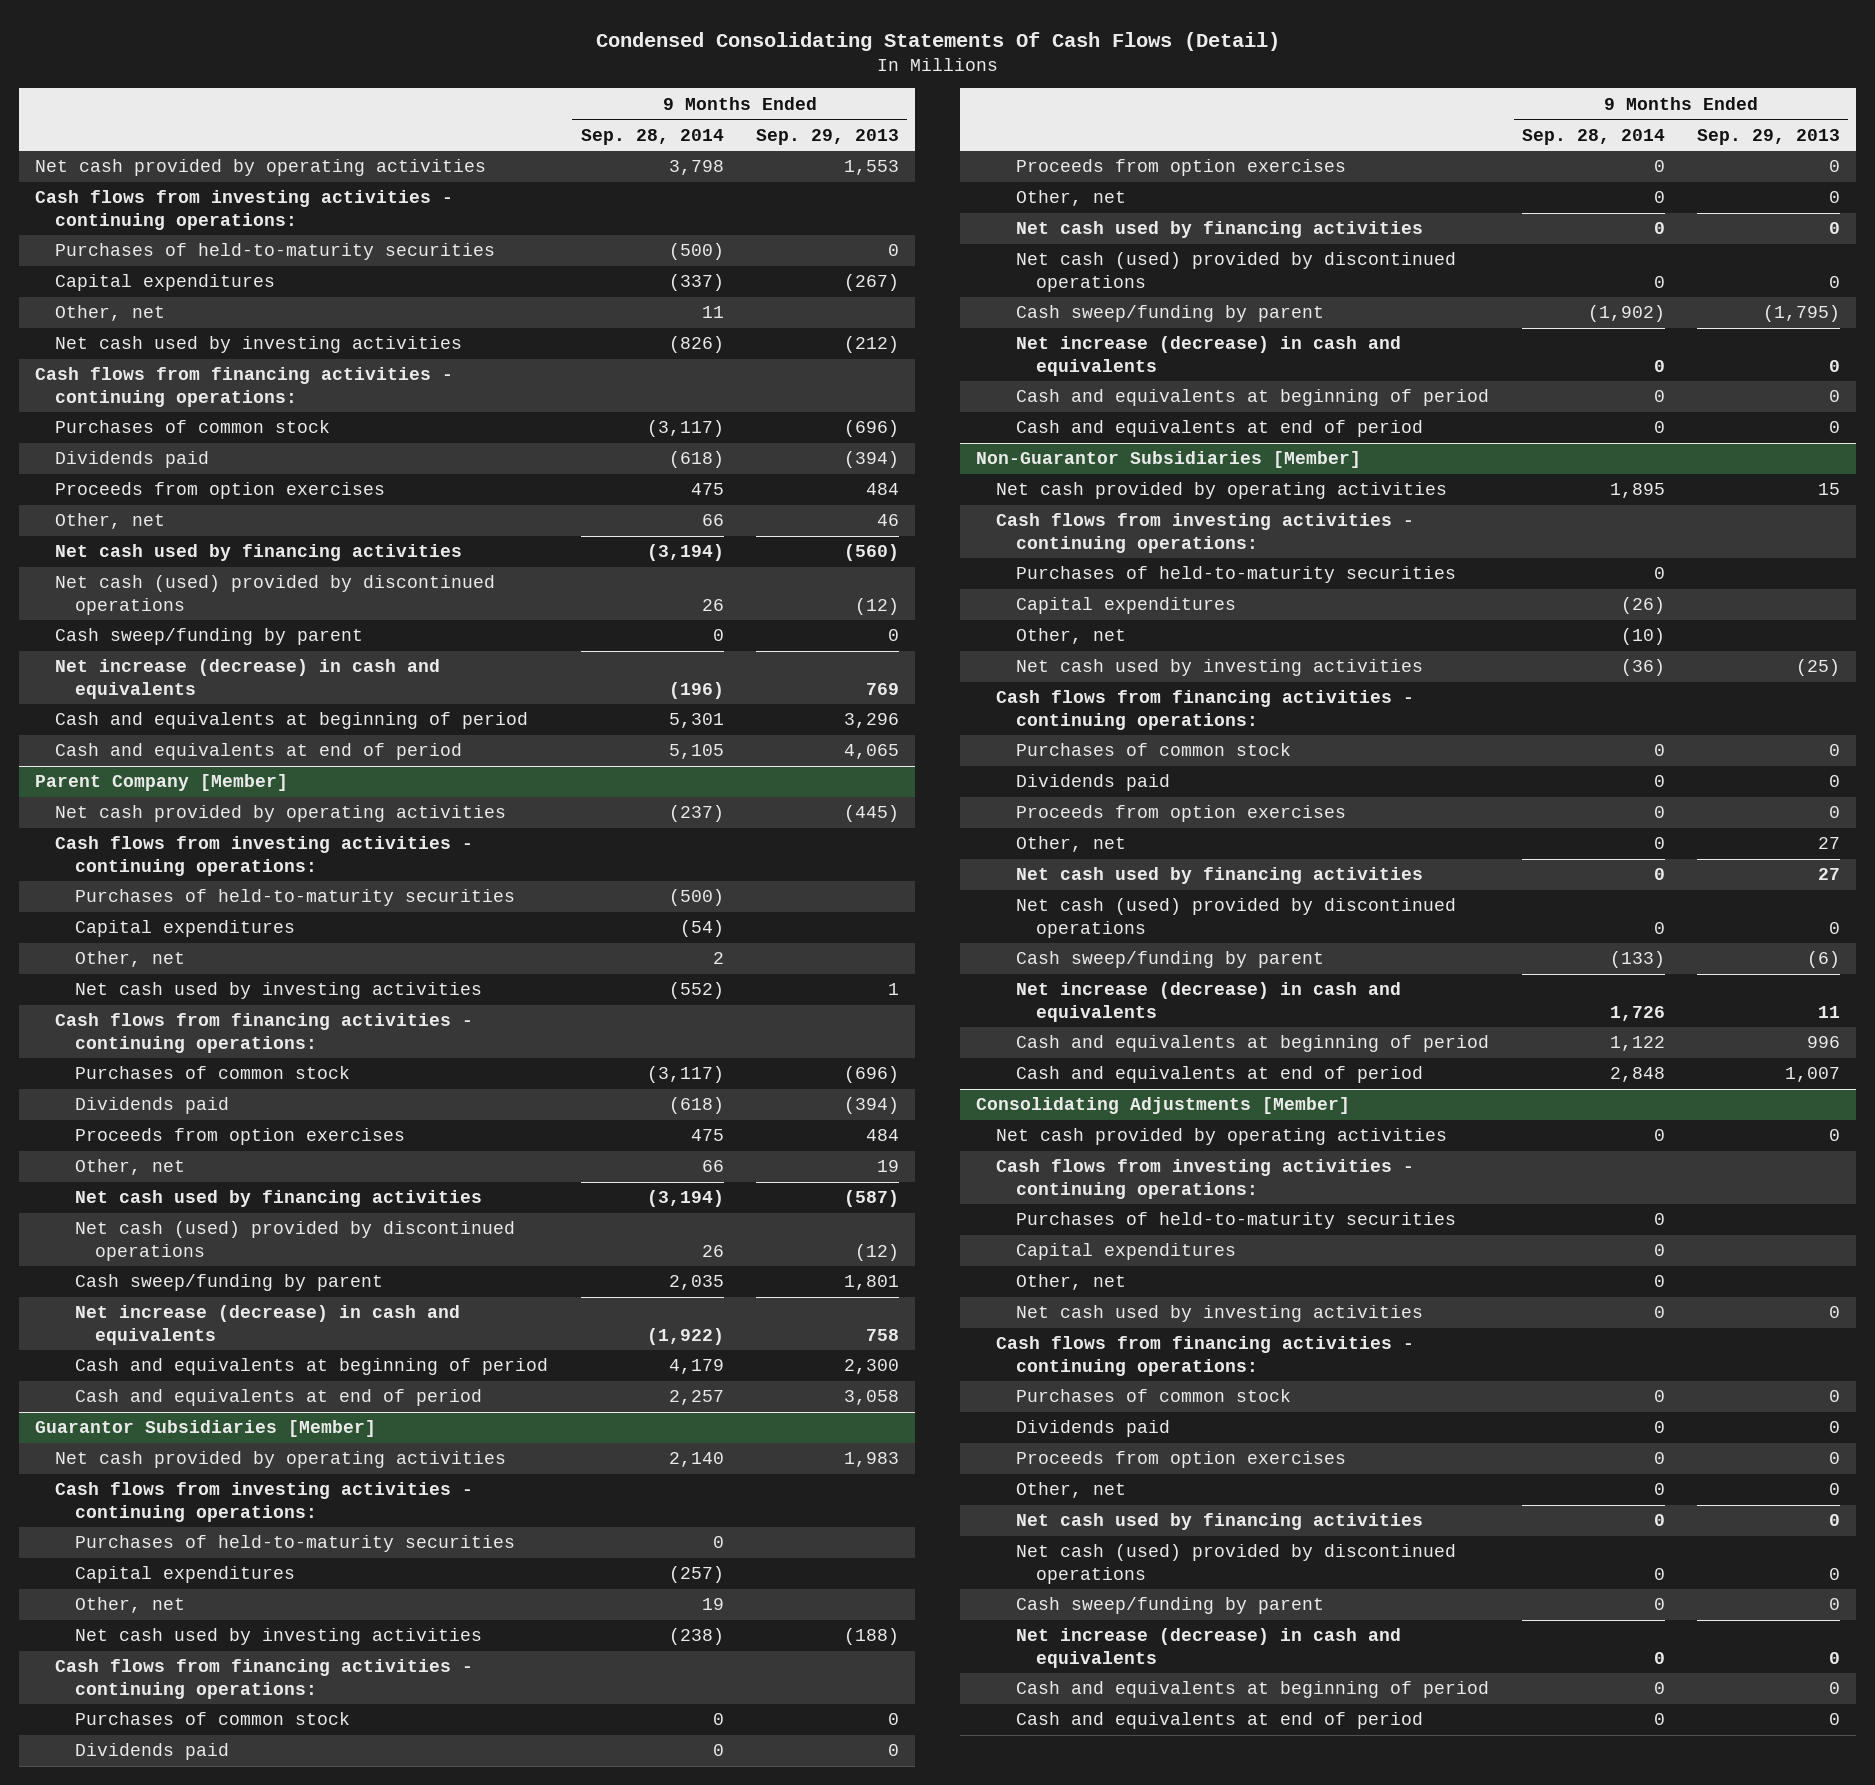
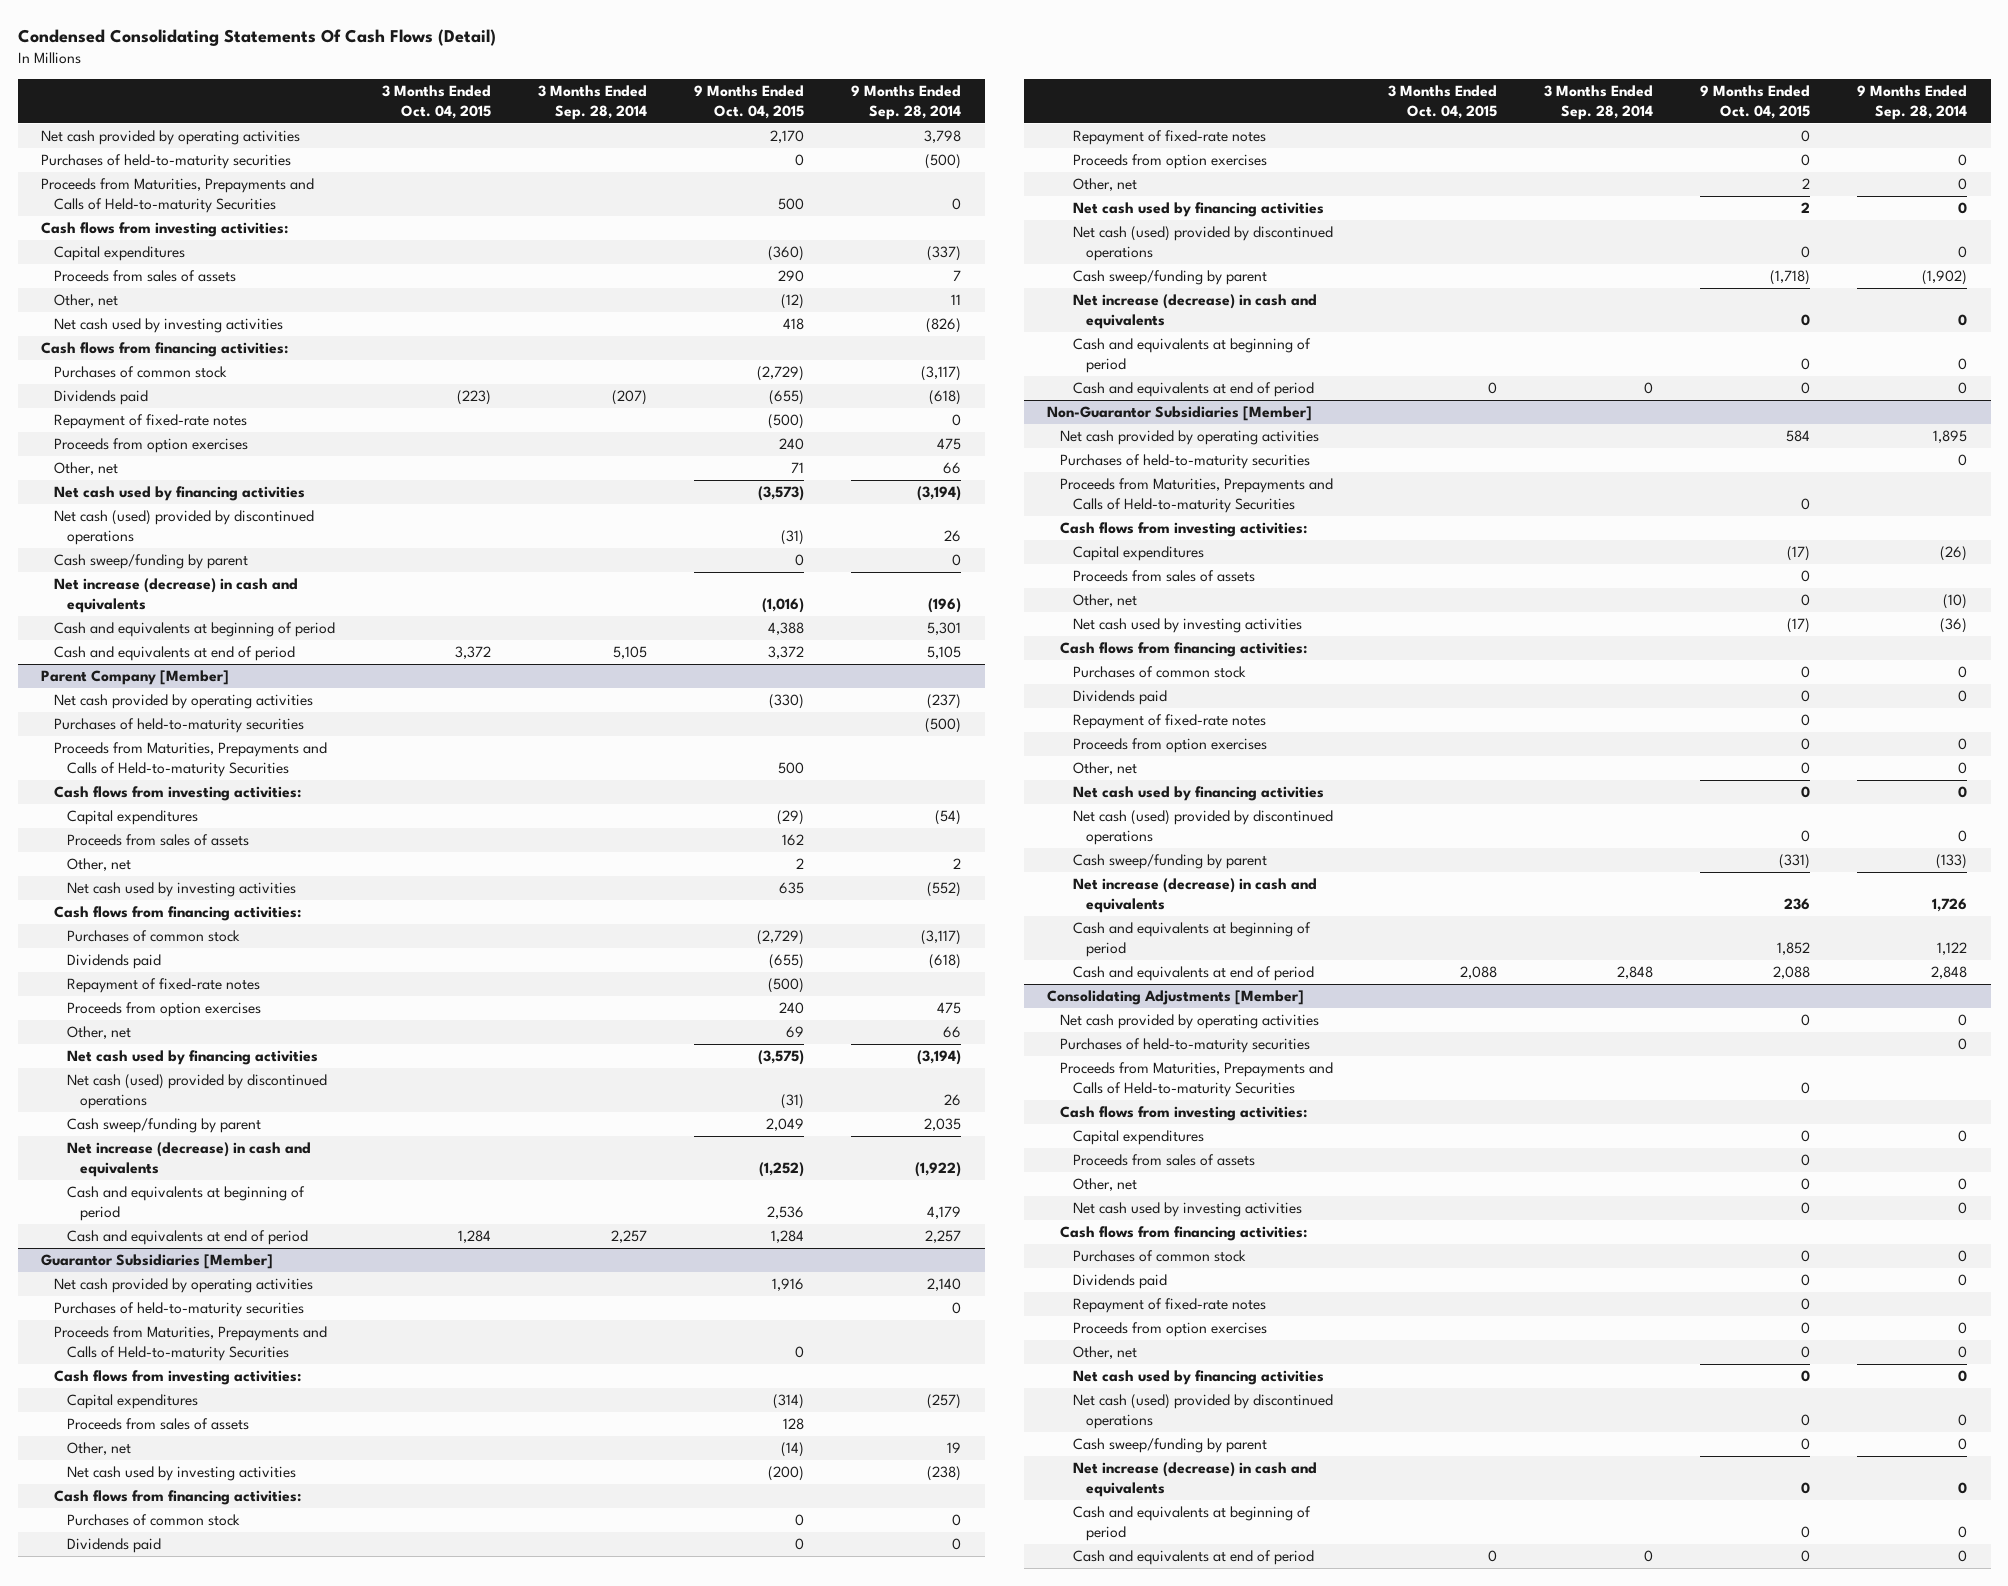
[756,128,900,145] Sep. 29, 2013 -> none
none -> [382,85,492,119] 3 Months Ended Oct. 04, 2015
none -> [538,85,648,120] 3 Months Ended Sep. 28, 2014
none -> [694,85,805,119] 9 Months Ended Oct. 04, 2015
[35,190,454,230] Cash flows from investing activities - continuing operations: -> none
none -> [41,178,315,214] Proceeds from Maturities, Prepayments and Calls of Held-to-maturity Securities
none -> [41,222,289,238] Cash flows from investing activities:
none -> [54,270,237,283] Proceeds from sales of assets
[35,367,454,407] Cash flows from financing activities - continuing operations: -> [41,342,289,358] Cash flows from financing activities:
none -> [54,414,248,430] Repayment of fixed-rate notes
[55,836,474,876] Cash flows from investing activities - continuing operations: -> none
none -> [54,742,328,778] Proceeds from Maturities, Prepayments and Calls of Held-to-maturity Securities
none -> [54,786,302,802] Cash flows from investing activities:
none -> [66,834,249,847] Proceeds from sales of assets
[55,1013,474,1053] Cash flows from financing activities - continuing operations: -> [54,906,302,922] Cash flows from financing activities:
none -> [66,978,260,994] Repayment of fixed-rate notes
[55,1482,474,1522] Cash flows from investing activities - continuing operations: -> none
none -> [54,1326,328,1362] Proceeds from Maturities, Prepayments and Calls of Held-to-maturity Securities
none -> [54,1370,302,1386] Cash flows from investing activities:
none -> [66,1418,249,1431] Proceeds from sales of assets
[55,1659,474,1699] Cash flows from financing activities - continuing operations: -> [54,1490,302,1506] Cash flows from financing activities:
none -> [1073,130,1267,146] Repayment of fixed-rate notes
[996,513,1415,553] Cash flows from investing activities - continuing operations: -> none
none -> [1060,478,1334,514] Proceeds from Maturities, Prepayments and Calls of Held-to-maturity Securities
none -> [1060,522,1308,538] Cash flows from investing activities:
none -> [1073,570,1256,583] Proceeds from sales of assets
[996,690,1415,730] Cash flows from financing activities - continuing operations: -> [1060,642,1308,658] Cash flows from financing activities:
none -> [1073,714,1267,730] Repayment of fixed-rate notes
[996,1159,1415,1199] Cash flows from investing activities - continuing operations: -> none
none -> [1060,1062,1334,1098] Proceeds from Maturities, Prepayments and Calls of Held-to-maturity Securities
none -> [1060,1106,1308,1122] Cash flows from investing activities:
none -> [1073,1154,1256,1167] Proceeds from sales of assets
[996,1336,1415,1376] Cash flows from financing activities - continuing operations: -> [1060,1226,1308,1242] Cash flows from financing activities:
none -> [1073,1298,1267,1314] Repayment of fixed-rate notes

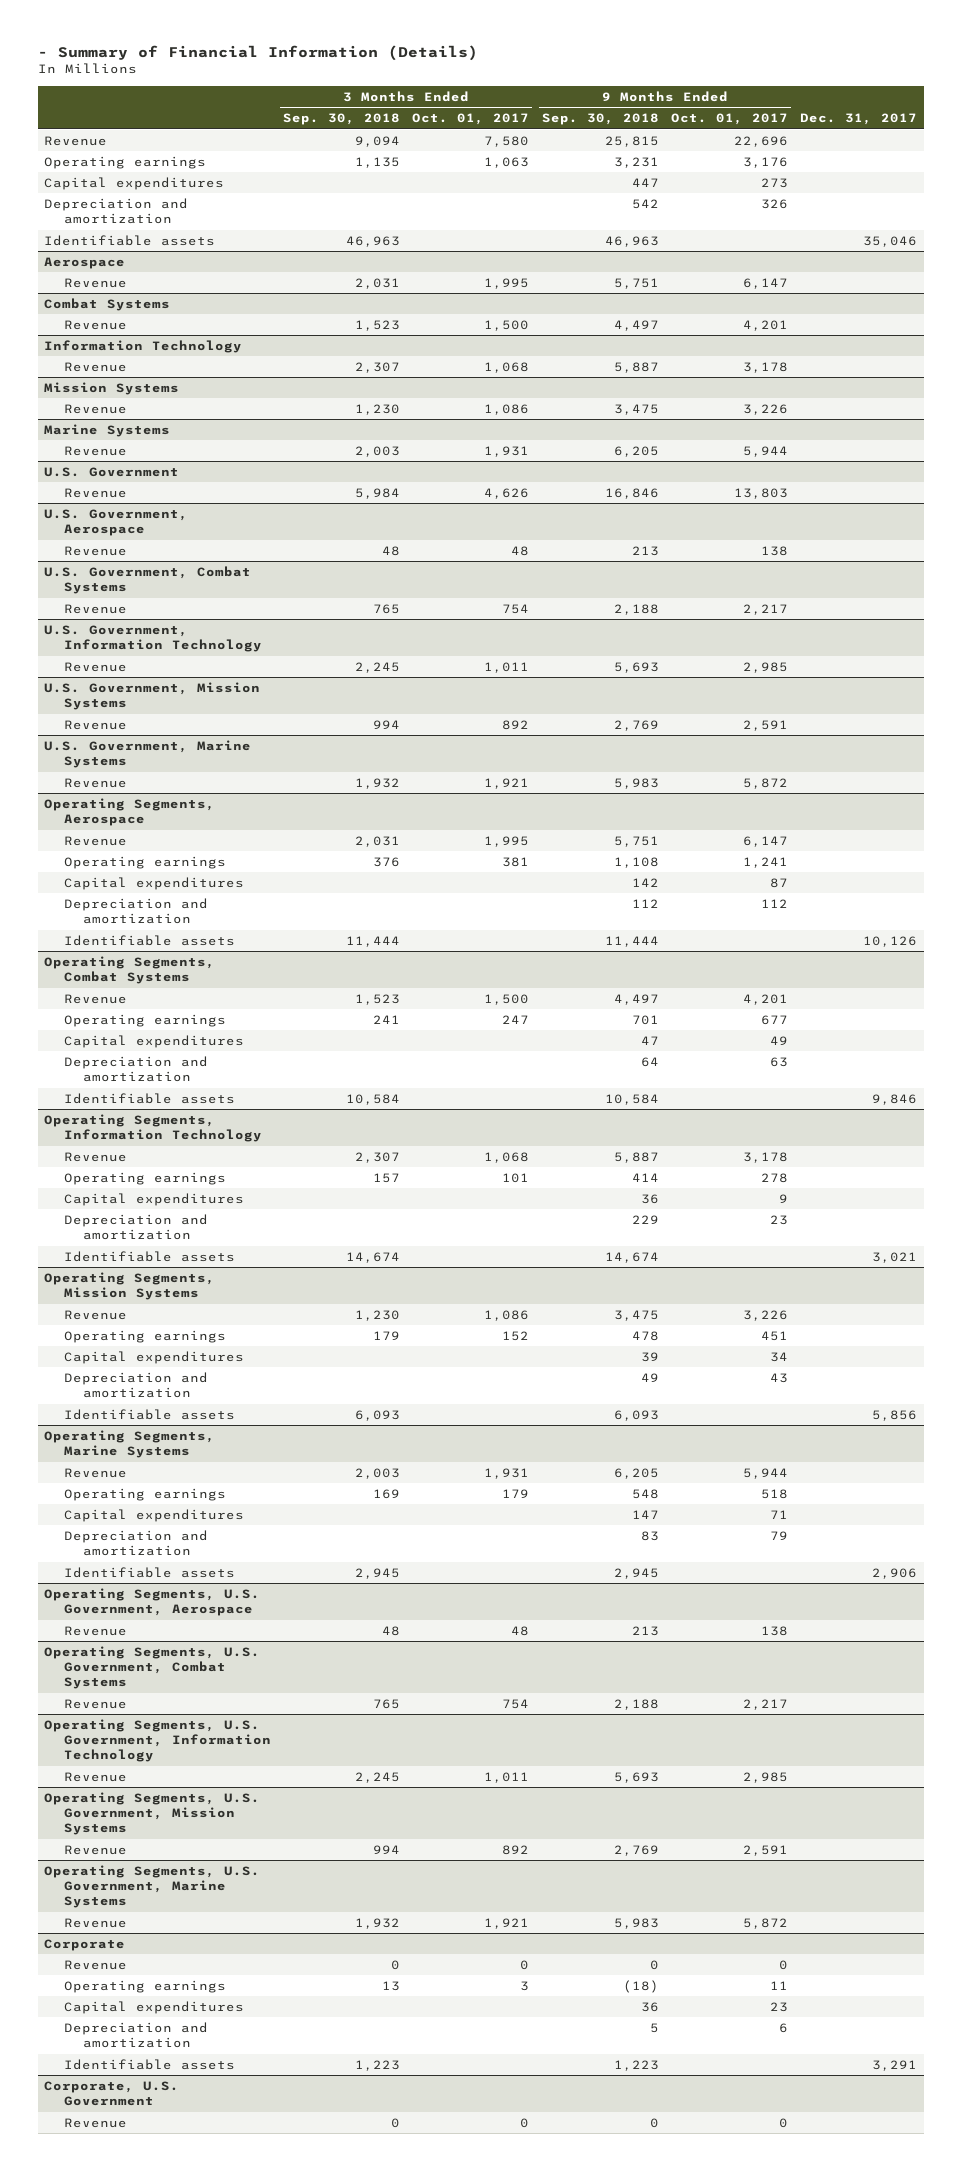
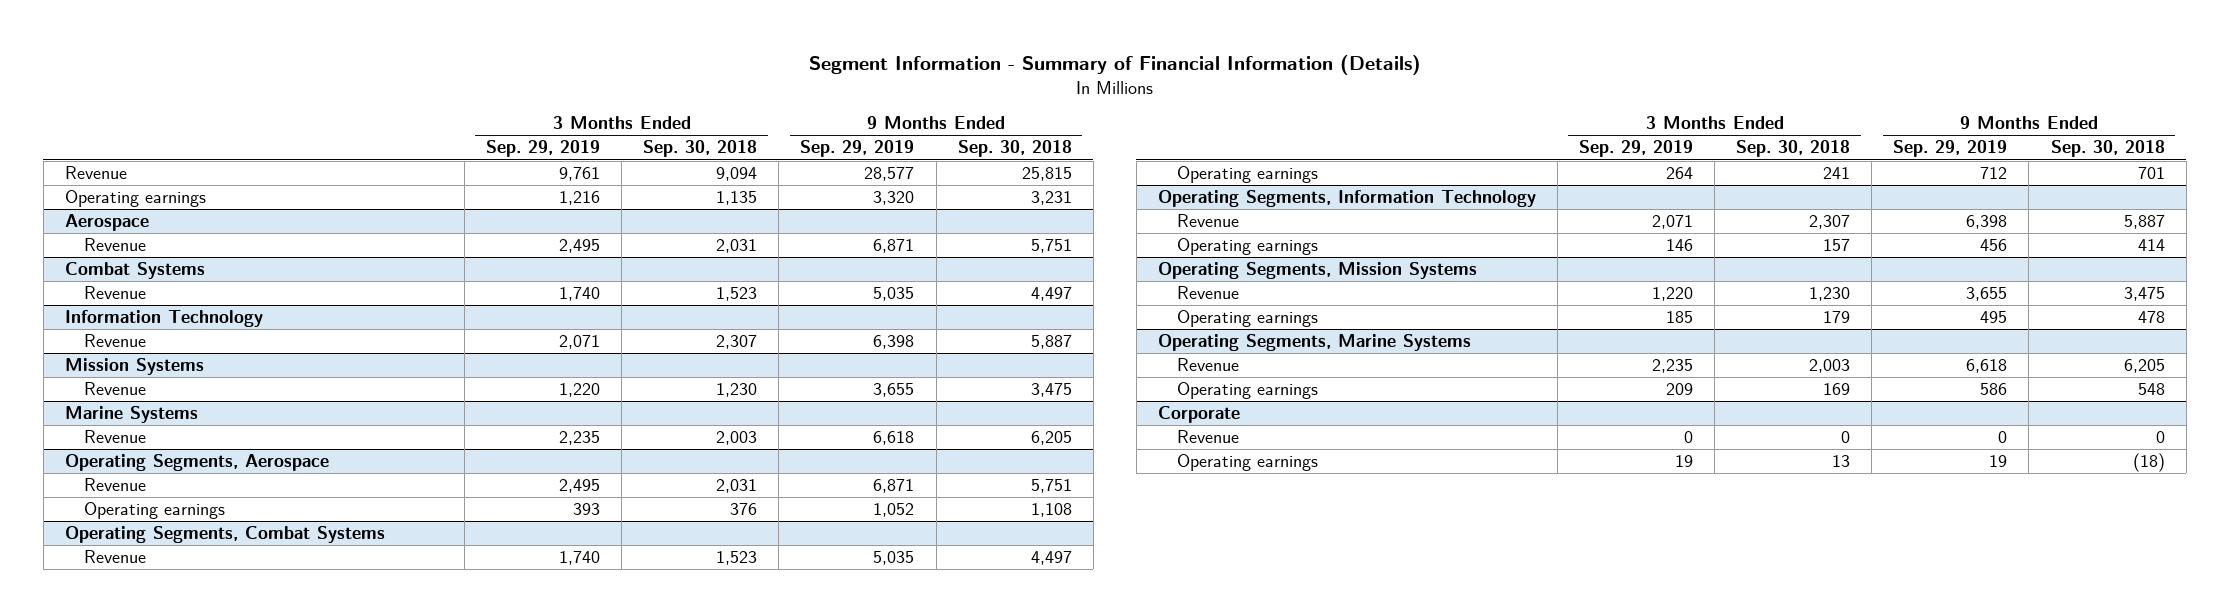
[38,45,479,62] - Summary of Financial Information (Details) -> [808,55,1421,76] Segment Information - Summary of Financial Information (Details)
[412,113,530,126] Oct. 01, 2017 -> none
[671,113,789,126] Oct. 01, 2017 -> none
[800,113,918,126] Dec. 31, 2017 -> none
none -> [486,140,601,158] Sep. 29, 2019
none -> [800,140,915,158] Sep. 29, 2019
[44,176,225,190] Capital expenditures -> none
[44,197,189,225] Depreciation and amortization -> none
[44,234,216,246] Identifiable assets -> none
[44,466,180,477] U.S. Government -> none
[63,487,127,498] Revenue -> none
[44,508,189,537] U.S. Government, Aerospace -> none
[63,545,127,556] Revenue -> none
[44,565,252,595] U.S. Government, Combat Systems -> none
[63,603,127,614] Revenue -> none
[44,624,262,653] U.S. Government, Information Technology -> none
[63,661,127,672] Revenue -> none
[44,681,261,711] U.S. Government, Mission Systems -> none
[63,719,127,730] Revenue -> none
[44,739,252,769] U.S. Government, Marine Systems -> none
[63,777,127,788] Revenue -> none
[63,876,244,890] Capital expenditures -> none
[63,897,208,925] Depreciation and amortization -> none
[63,934,235,946] Identifiable assets -> none
[63,1034,244,1048] Capital expenditures -> none
[63,1055,208,1083] Depreciation and amortization -> none
[63,1092,235,1104] Identifiable assets -> none
[63,1192,244,1206] Capital expenditures -> none
[63,1213,208,1241] Depreciation and amortization -> none
[63,1250,235,1262] Identifiable assets -> none
[63,1350,244,1364] Capital expenditures -> none
[63,1371,208,1399] Depreciation and amortization -> none
[63,1408,235,1420] Identifiable assets -> none
[63,1508,244,1522] Capital expenditures -> none
[63,1529,208,1557] Depreciation and amortization -> none
[63,1566,235,1578] Identifiable assets -> none
[44,1587,261,1617] Operating Segments, U.S. Government, Aerospace -> none
[63,1625,127,1636] Revenue -> none
[44,1645,261,1690] Operating Segments, U.S. Government, Combat Systems -> none
[63,1698,127,1709] Revenue -> none
[44,1718,271,1763] Operating Segments, U.S. Government, Information Technology -> none
[63,1771,127,1782] Revenue -> none
[44,1791,261,1836] Operating Segments, U.S. Government, Mission Systems -> none
[63,1844,127,1855] Revenue -> none
[44,1864,261,1909] Operating Segments, U.S. Government, Marine Systems -> none
[63,1917,127,1928] Revenue -> none
[63,2000,244,2014] Capital expenditures -> none
[63,2021,208,2049] Depreciation and amortization -> none
[63,2058,235,2070] Identifiable assets -> none
[44,2080,180,2107] Corporate, U.S. Government -> none
[63,2117,127,2128] Revenue -> none

